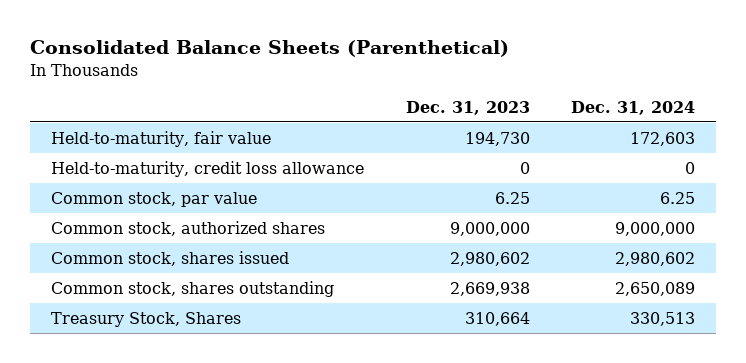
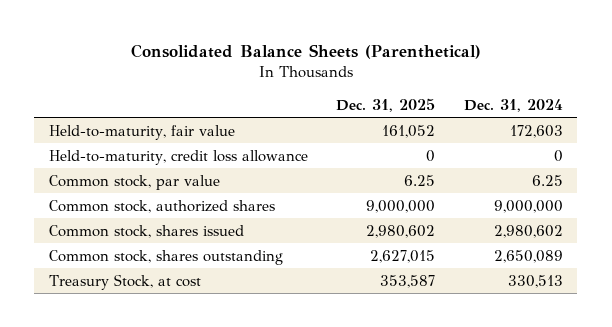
[405,100,530,115] Dec. 31, 2023 -> none
none -> [336,97,436,112] Dec. 31, 2025
[50,311,241,327] Treasury Stock, Shares -> [48,273,201,290] Treasury Stock, at cost

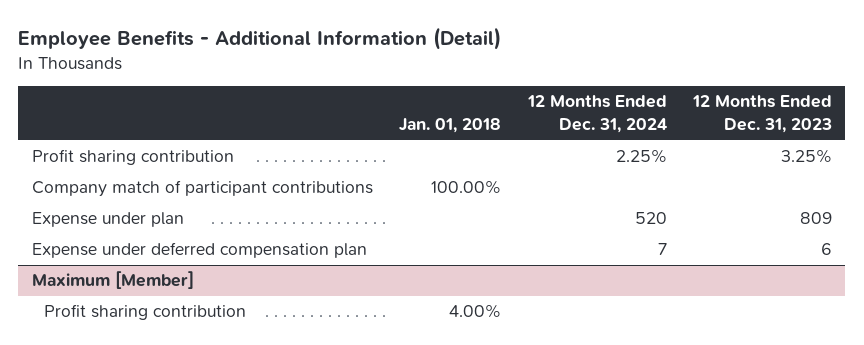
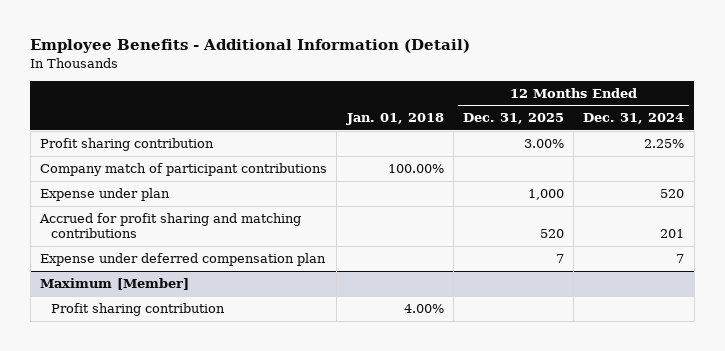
[692,95,833,133] 12 Months Ended Dec. 31, 2023 -> none
none -> [463,113,565,125] Dec. 31, 2025
none -> [39,212,302,239] Accrued for profit sharing and matching contributions

